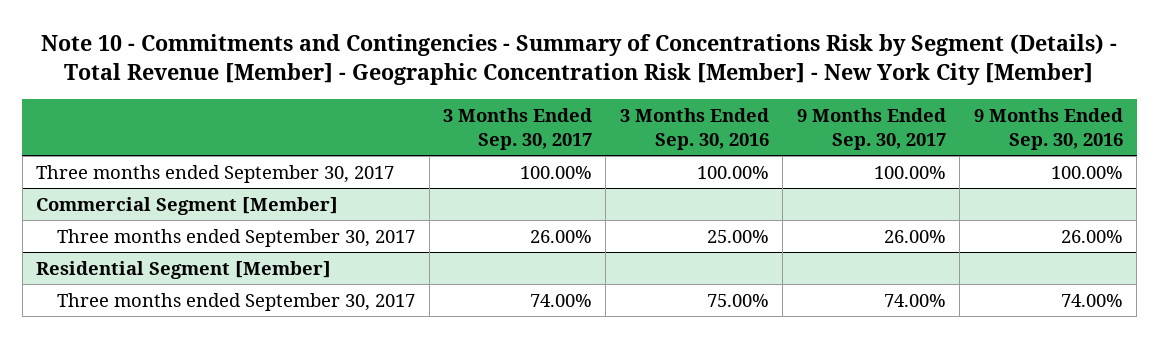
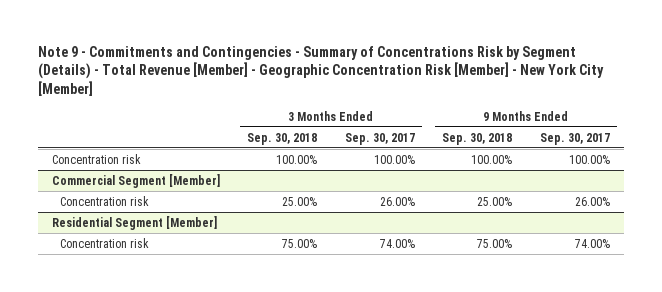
[41,34,1118,86] Note 10 - Commitments and Contingencies - Summary of Concentrations Risk by Segment (Details) - Total Revenue [Member] - Geographic Concentration Risk [Member] - New York City [Member] -> [37,45,604,96] Note 9 - Commitments and Contingencies - Summary of Concentrations Risk by Segment (Details) - Total Revenue [Member] - Geographic Concentration Risk [Member] - New York City [Member]
[619,107,769,151] 3 Months Ended Sep. 30, 2016 -> none
[973,107,1123,151] 9 Months Ended Sep. 30, 2016 -> none
none -> [247,132,318,145] Sep. 30, 2018
none -> [442,132,513,145] Sep. 30, 2018
[36,164,395,183] Three months ended September 30, 2017 -> [51,153,141,164] Concentration risk
[57,228,416,247] Three months ended September 30, 2017 -> [60,195,150,206] Concentration risk
[57,292,416,311] Three months ended September 30, 2017 -> [60,237,150,248] Concentration risk

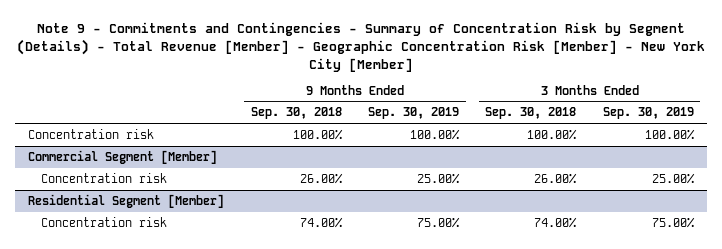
[37,45,604,96] Note 9 - Commitments and Contingencies - Summary of Concentrations Risk by Segment (Details) - Total Revenue [Member] - Geographic Concentration Risk [Member] - New York City [Member] -> [17,22,706,72] Note 9 - Commitments and Contingencies - Summary of Concentration Risk by Segment (Details) - Total Revenue [Member] - Geographic Concentration Risk [Member] - New York City [Member]
[344,132,415,145] Sep. 30, 2017 -> none
[539,132,610,145] Sep. 30, 2017 -> none
none -> [368,107,460,120] Sep. 30, 2019
none -> [602,107,694,120] Sep. 30, 2019
[282,196,318,206] 25.00% -> [534,172,578,184] 26.00%
[477,196,513,206] 25.00% -> [299,172,343,184] 26.00%
[282,238,318,248] 75.00% -> [534,216,578,228] 74.00%
[477,238,513,248] 75.00% -> [299,216,343,228] 74.00%

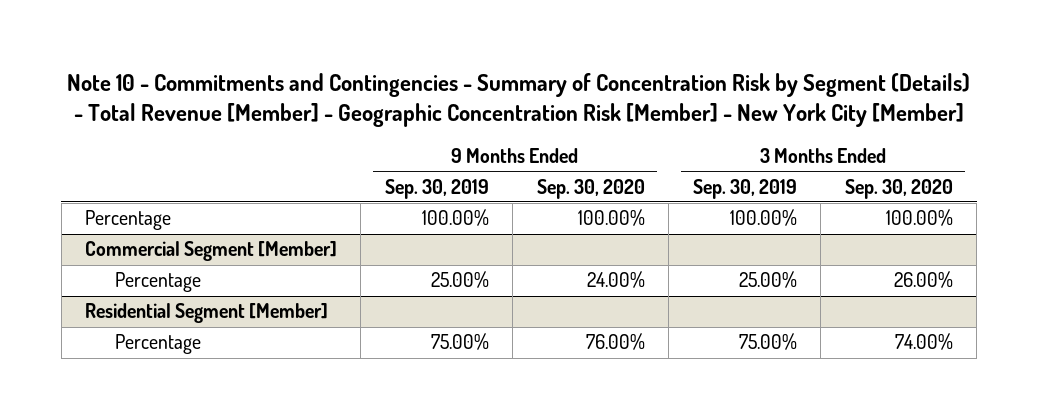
[17,22,706,72] Note 9 - Commitments and Contingencies - Summary of Concentration Risk by Segment (Details) - Total Revenue [Member] - Geographic Concentration Risk [Member] - New York City [Member] -> [66,73,970,128] Note 10 - Commitments and Contingencies - Summary of Concentration Risk by Segment (Details) - Total Revenue [Member] - Geographic Concentration Risk [Member] - New York City [Member]
[250,107,342,120] Sep. 30, 2018 -> none
[485,107,577,120] Sep. 30, 2018 -> none
none -> [536,178,645,199] Sep. 30, 2020
none -> [844,178,953,199] Sep. 30, 2020
[28,128,155,139] Concentration risk -> [85,210,172,231] Percentage
[41,172,168,183] Concentration risk -> [114,272,201,293] Percentage
[41,216,168,227] Concentration risk -> [114,334,201,355] Percentage

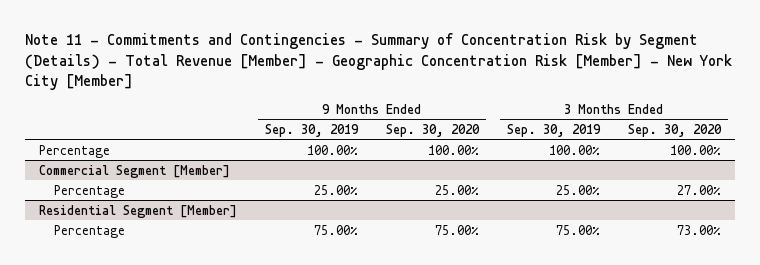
[66,73,970,128] Note 10 - Commitments and Contingencies - Summary of Concentration Risk by Segment (Details) - Total Revenue [Member] - Geographic Concentration Risk [Member] - New York City [Member] -> [25,33,733,90] Note 11 - Commitments and Contingencies - Summary of Concentration Risk by Segment (Details) - Total Revenue [Member] - Geographic Concentration Risk [Member] - New York City [Member]
[586,271,645,289] 24.00% -> [435,184,480,195] 25.00%
[893,271,953,289] 26.00% -> [676,184,721,195] 27.00%
[585,333,645,351] 76.00% -> [435,224,480,235] 75.00%
[894,333,953,351] 74.00% -> [676,224,721,235] 73.00%

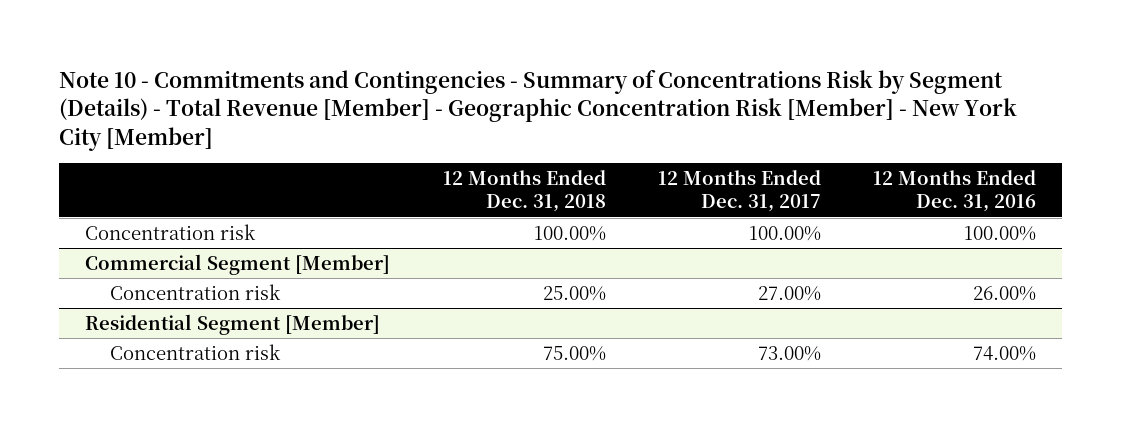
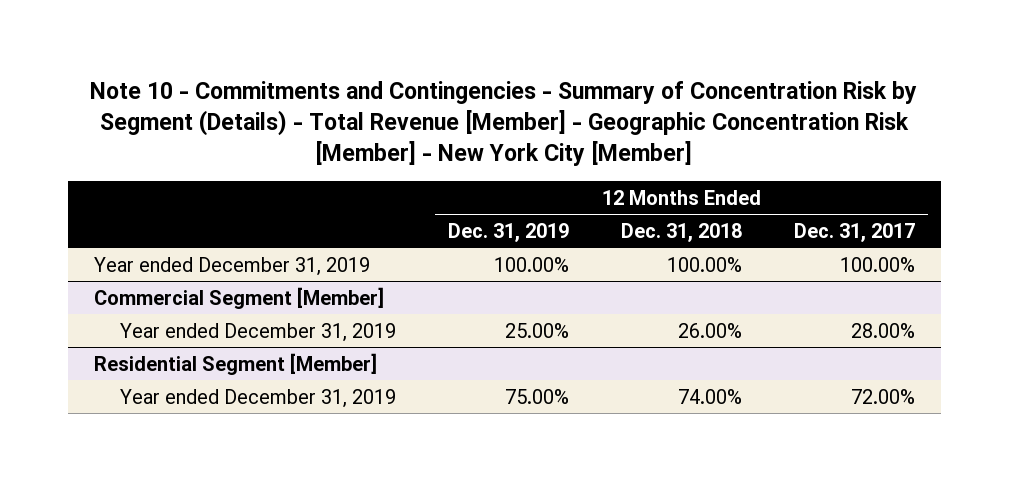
[59,69,1018,151] Note 10 - Commitments and Contingencies - Summary of Concentrations Risk by Segment (Details) - Total Revenue [Member] - Geographic Concentration Risk [Member] - New York City [Member] -> [90,80,918,167] Note 10 - Commitments and Contingencies - Summary of Concentration Risk by Segment (Details) - Total Revenue [Member] - Geographic Concentration Risk [Member] - New York City [Member]
[873,169,1037,213] 12 Months Ended Dec. 31, 2016 -> none
none -> [447,222,569,242] Dec. 31, 2019
[85,223,257,240] Concentration risk -> [93,256,370,276] Year ended December 31, 2019
[110,283,282,300] Concentration risk -> none
none -> [119,322,396,342] Year ended December 31, 2019
[110,343,282,360] Concentration risk -> none
none -> [119,388,396,408] Year ended December 31, 2019

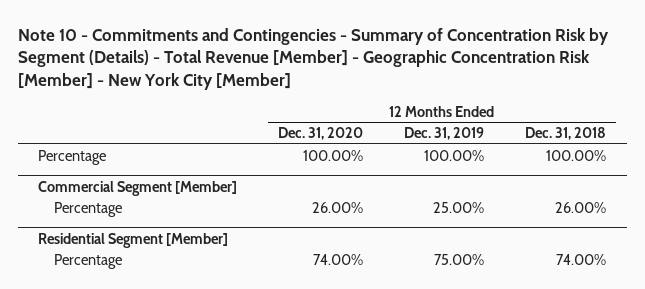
[794,222,916,242] Dec. 31, 2017 -> none
none -> [278,127,364,141] Dec. 31, 2020
[93,256,370,276] Year ended December 31, 2019 -> [38,149,107,165] Percentage
[119,322,396,342] Year ended December 31, 2019 -> [54,201,123,217] Percentage
[119,388,396,408] Year ended December 31, 2019 -> [54,253,123,269] Percentage

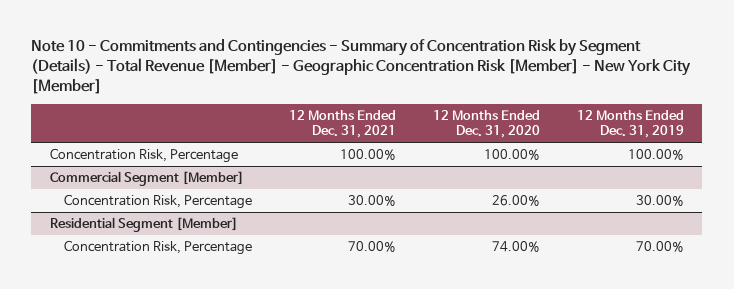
[525,127,607,141] Dec. 31, 2018 -> none
none -> [289,109,397,139] 12 Months Ended Dec. 31, 2021
[38,149,107,165] Percentage -> [49,148,238,164] Concentration Risk, Percentage
[54,201,123,217] Percentage -> [64,194,253,210] Concentration Risk, Percentage
[433,201,485,213] 25.00% -> [635,195,684,207] 30.00%
[54,253,123,269] Percentage -> [64,240,253,256] Concentration Risk, Percentage
[434,253,485,265] 75.00% -> [635,241,684,253] 70.00%

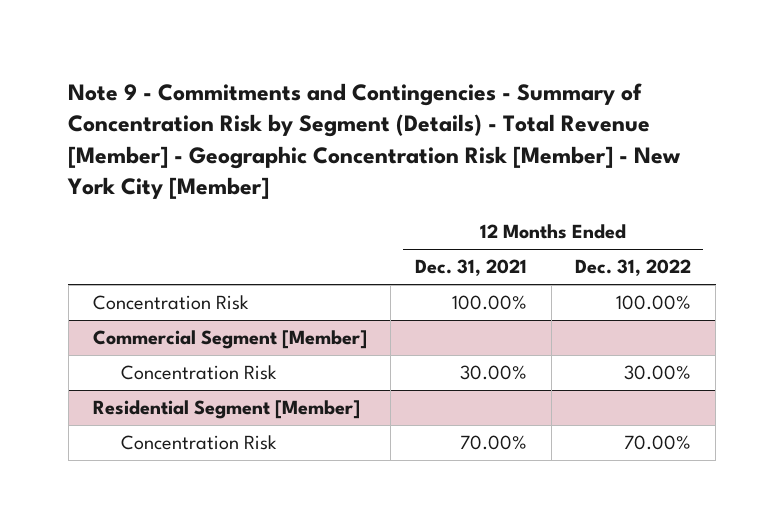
[31,39,692,94] Note 10 - Commitments and Contingencies - Summary of Concentration Risk by Segment (Details) - Total Revenue [Member] - Geographic Concentration Risk [Member] - New York City [Member] -> [67,82,682,200] Note 9 - Commitments and Contingencies - Summary of Concentration Risk by Segment (Details) - Total Revenue [Member] - Geographic Concentration Risk [Member] - New York City [Member]
[433,109,541,139] 12 Months Ended Dec. 31, 2020 -> none
[576,109,684,139] 12 Months Ended Dec. 31, 2019 -> none
none -> [575,259,692,277] Dec. 31, 2022
[49,148,238,164] Concentration Risk, Percentage -> [92,295,249,311] Concentration Risk
[64,194,253,210] Concentration Risk, Percentage -> [121,365,278,381] Concentration Risk
[64,240,253,256] Concentration Risk, Percentage -> [121,435,278,451] Concentration Risk

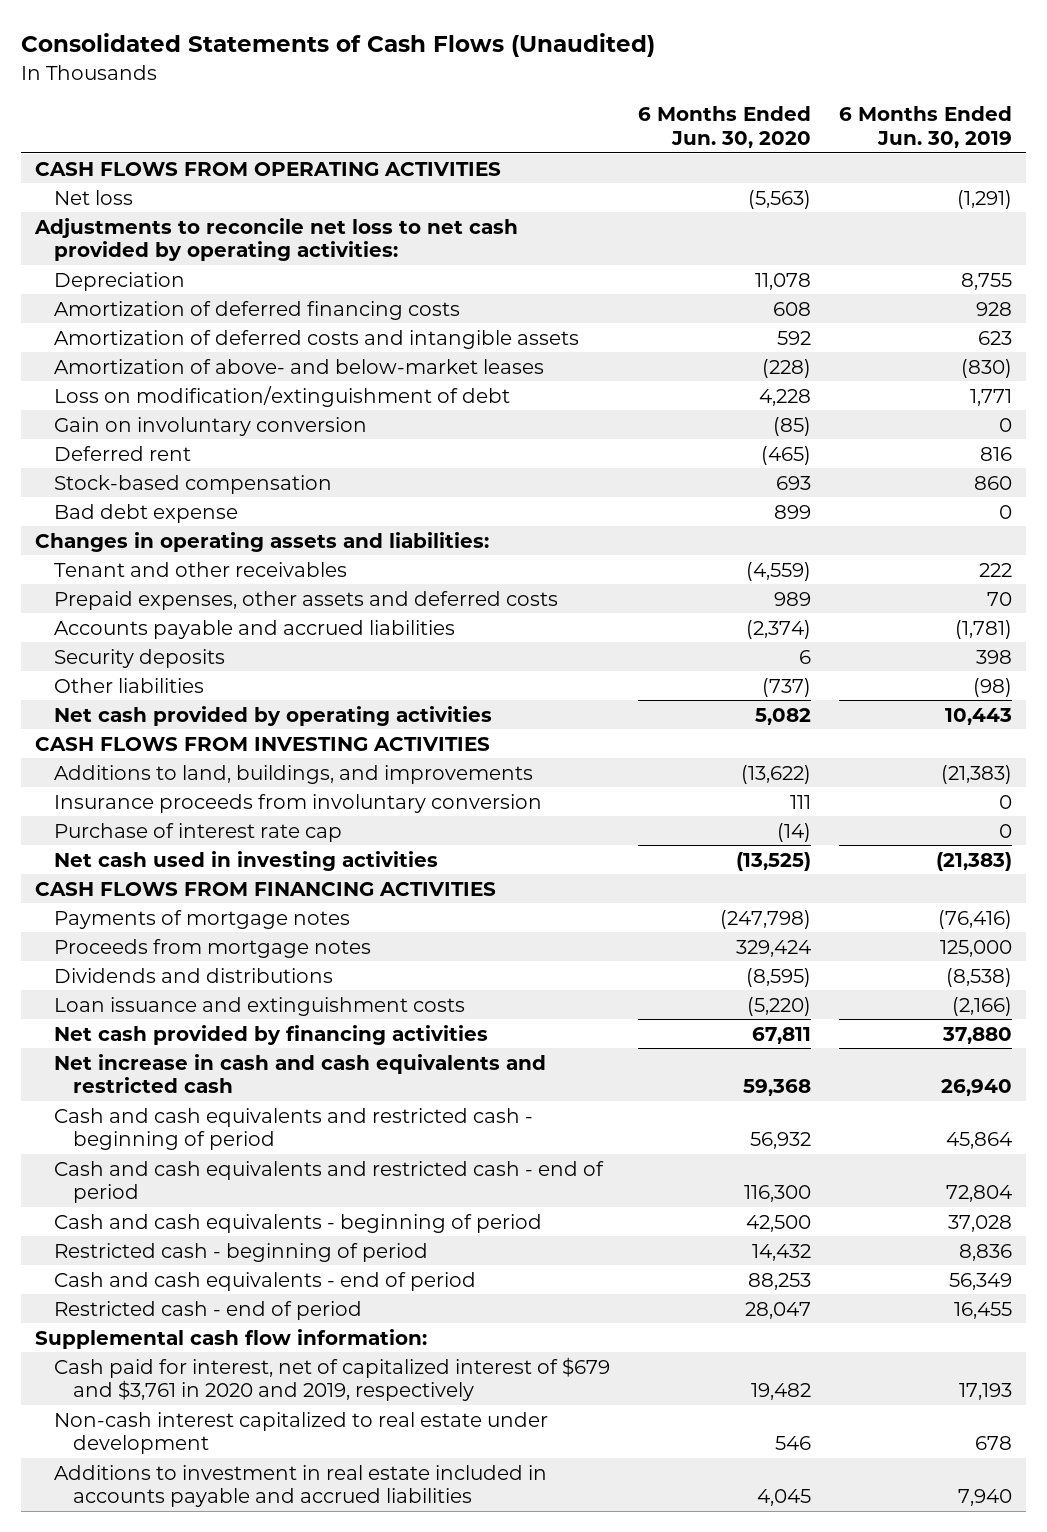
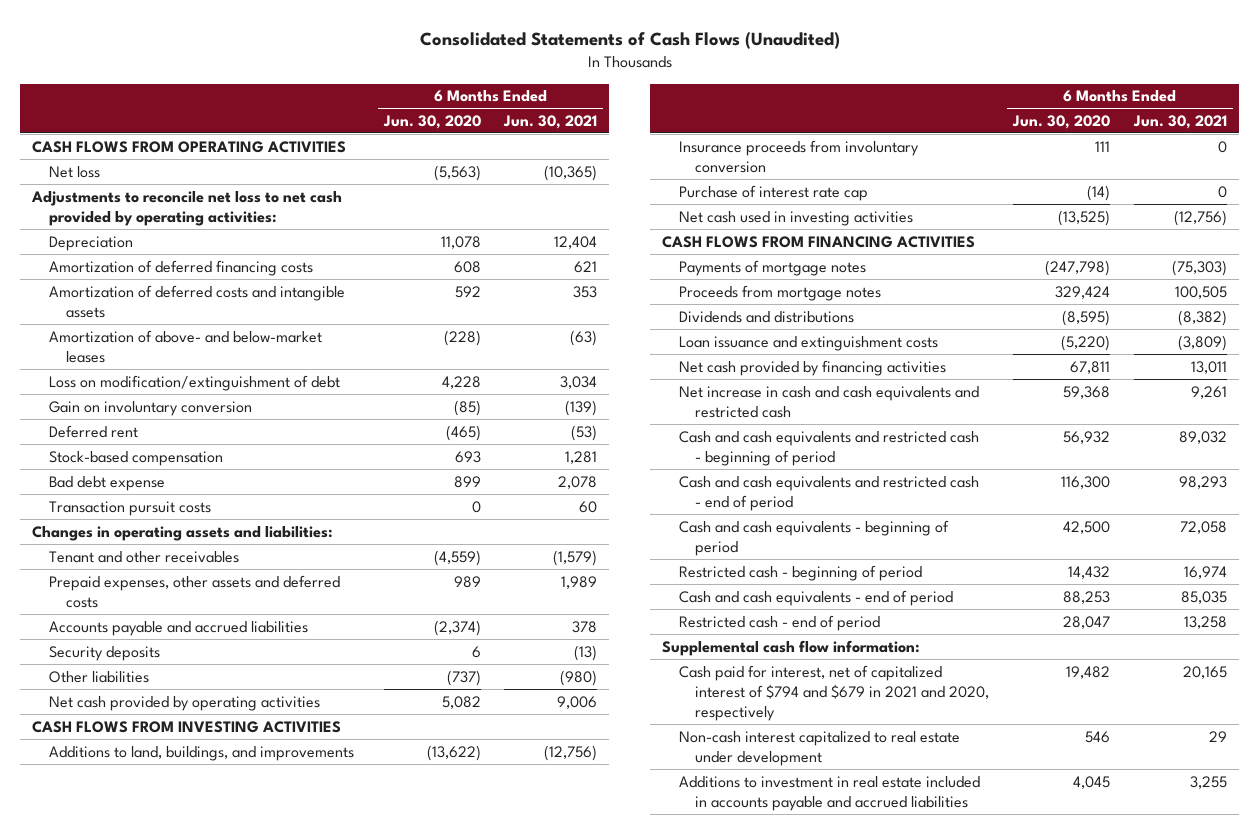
[839,106,1013,149] 6 Months Ended Jun. 30, 2019 -> none
none -> [503,114,598,129] Jun. 30, 2021
none -> [48,500,211,516] Transaction pursuit costs
[53,1356,610,1402] Cash paid for interest, net of capitalized interest of $679 and $3,761 in 2020 and 2019, respectively -> [678,664,990,721] Cash paid for interest, net of capitalized interest of $794 and $679 in 2021 and 2020, respectively

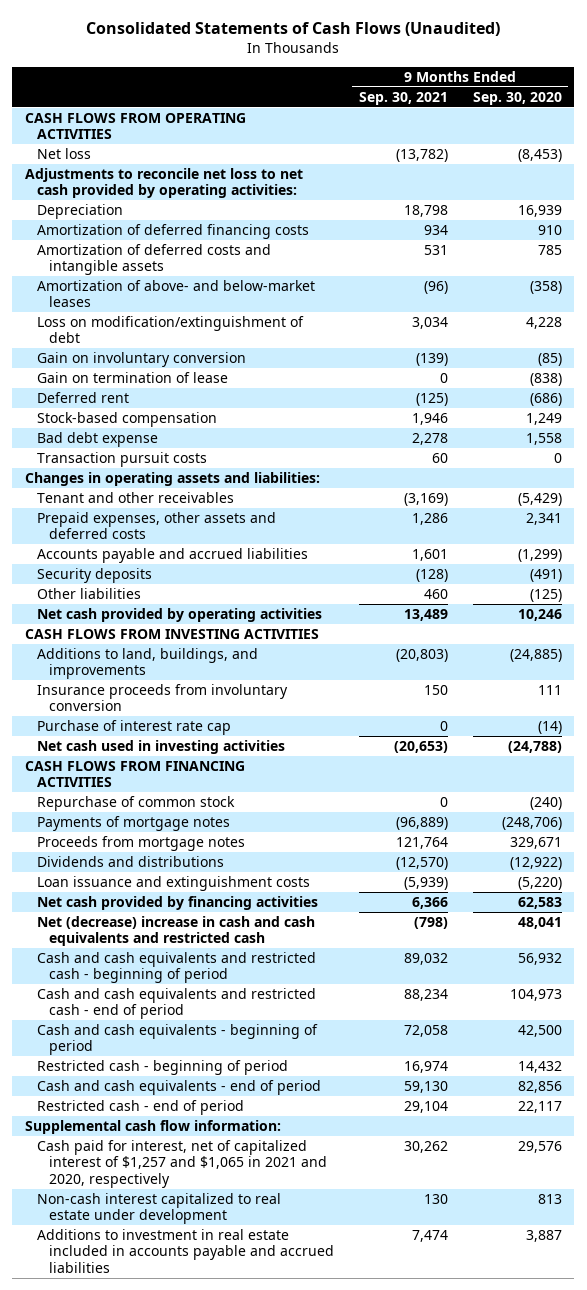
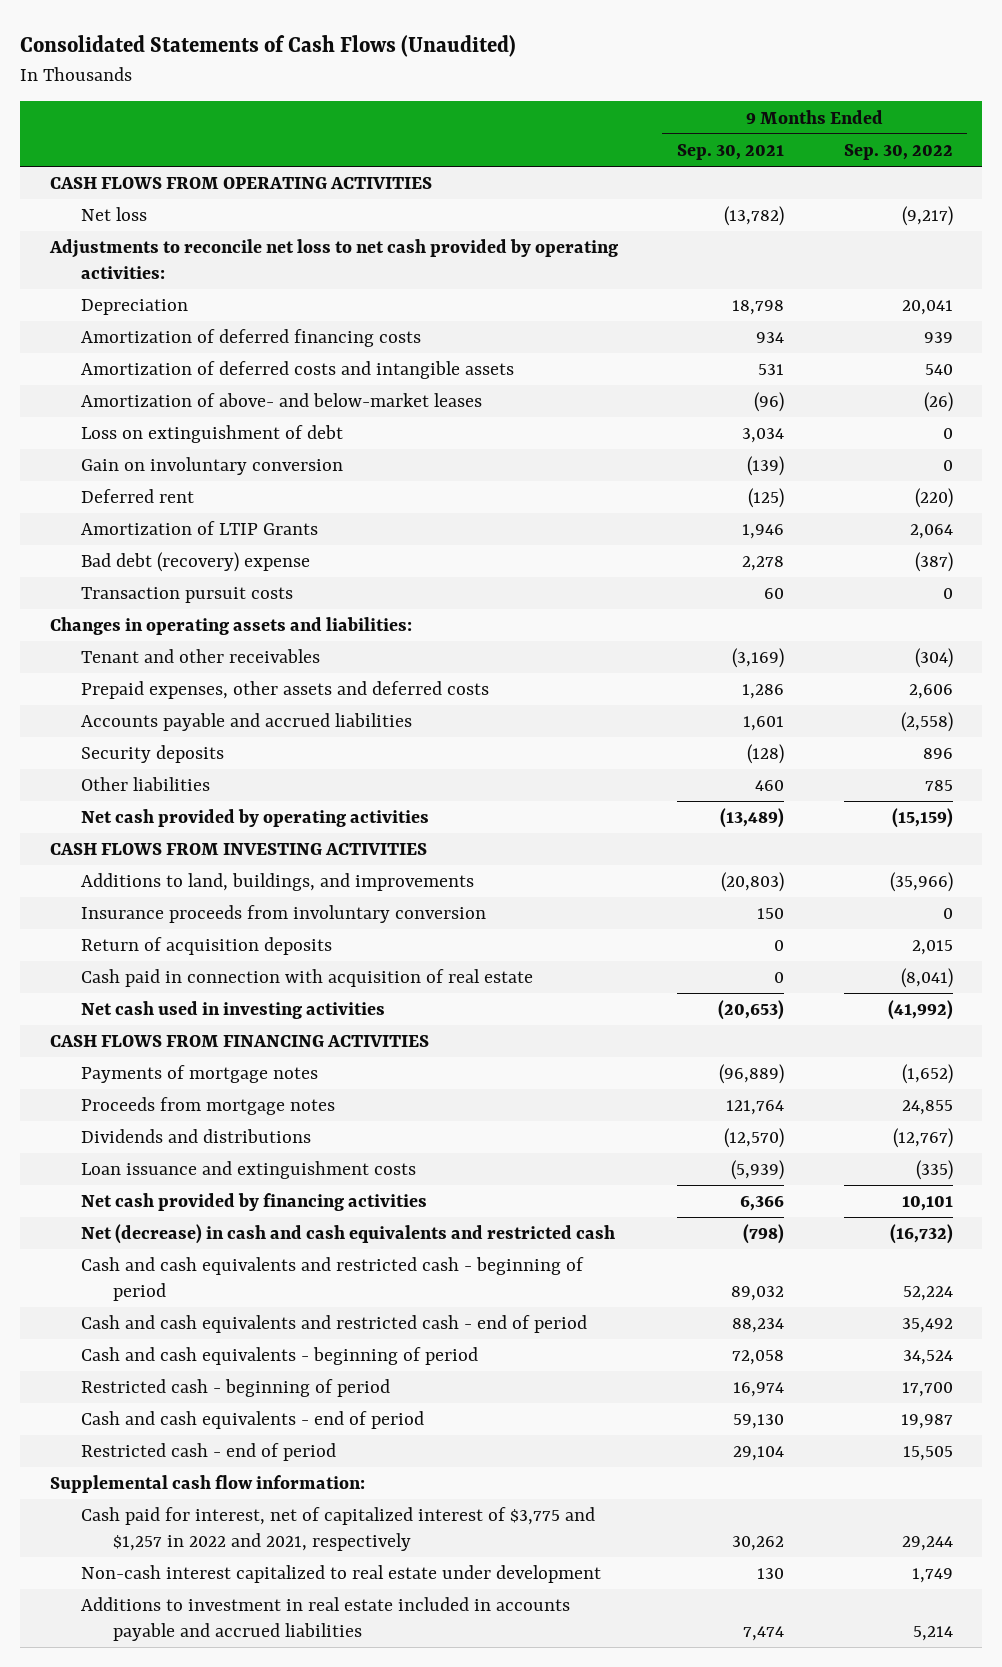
[472,91,562,105] Sep. 30, 2020 -> none
none -> [843,143,953,160] Sep. 30, 2022
[36,316,304,344] Loss on modification/extinguishment of debt -> [81,425,344,444] Loss on extinguishment of debt
[36,372,228,384] Gain on termination of lease -> none
[36,412,217,428] Stock-based compensation -> [81,521,319,536] Amortization of LTIP Grants
[36,432,158,448] Bad debt expense -> [81,552,311,573] Bad debt (recovery) expense
[403,609,448,622] 13,489 -> [720,808,785,829] (13,489)
[36,720,231,736] Purchase of interest rate cap -> none
none -> [81,937,333,956] Return of acquisition deposits
none -> [81,969,534,988] Cash paid in connection with acquisition of real estate
[36,796,235,812] Repurchase of common stock -> none
[36,916,315,947] Net (decrease) increase in cash and cash equivalents and restricted cash -> [81,1224,616,1245] Net (decrease) in cash and cash equivalents and restricted cash
[36,1140,327,1188] Cash paid for interest, net of capitalized interest of $1,257 and $1,065 in 2021 and 2020, respectively -> [81,1507,596,1552] Cash paid for interest, net of capitalized interest of $3,775 and $1,257 in 2022 and 2021, respectively

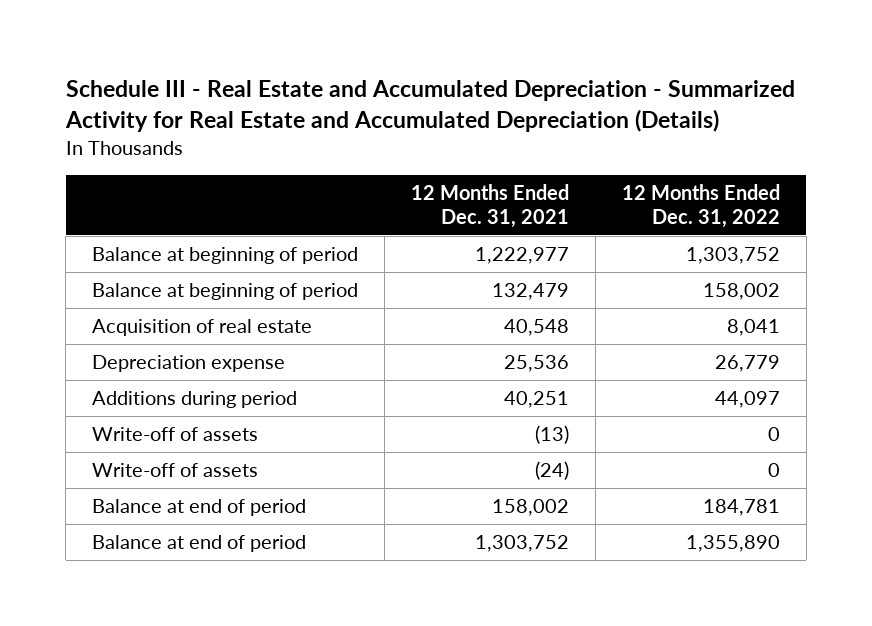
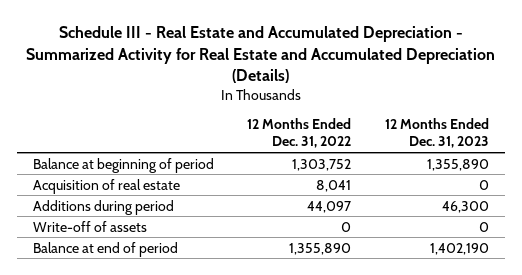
[411,184,570,229] 12 Months Ended Dec. 31, 2021 -> none
none -> [384,117,489,149] 12 Months Ended Dec. 31, 2023
[92,283,359,301] Balance at beginning of period -> none
[92,355,286,373] Depreciation expense -> none
[92,463,259,478] Write-off of assets -> none
[92,499,307,517] Balance at end of period -> none

